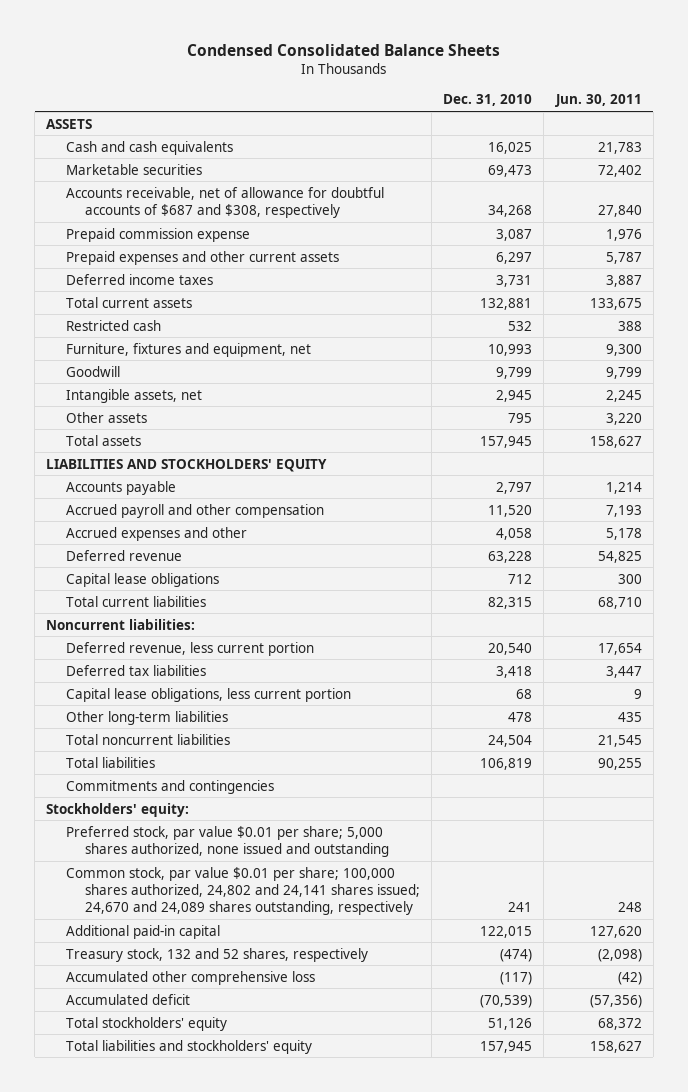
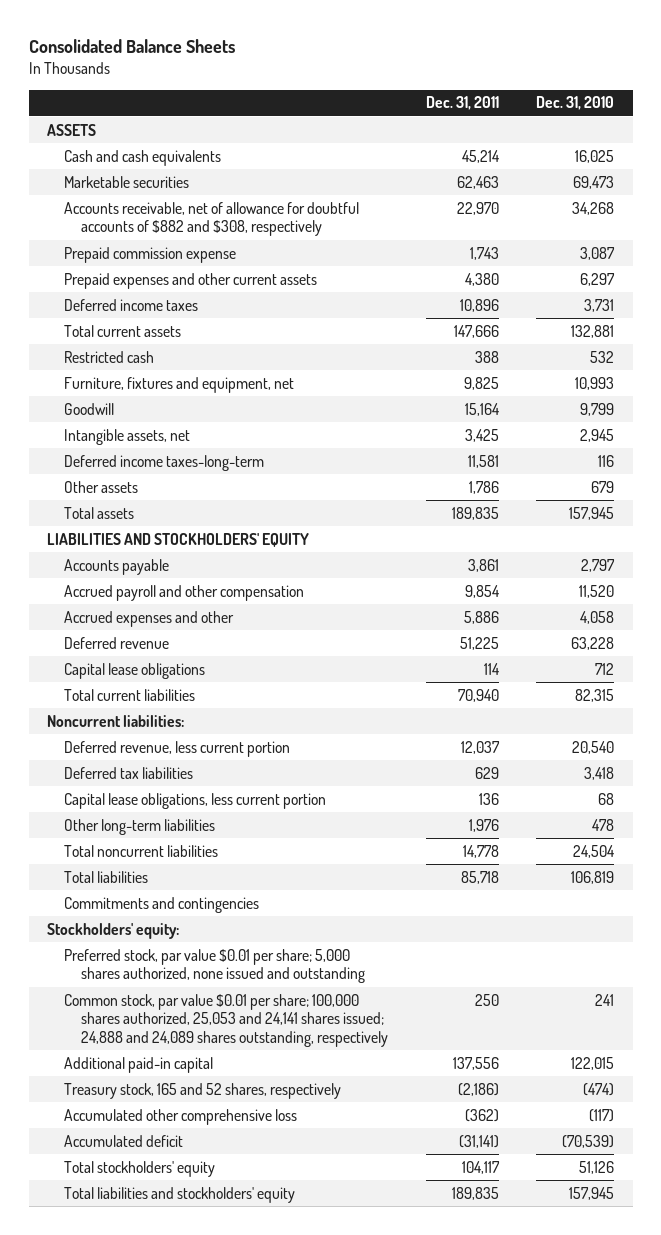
[186,43,500,56] Condensed Consolidated Balance Sheets -> [28,38,235,53] Consolidated Balance Sheets
[554,94,642,108] Jun. 30, 2011 -> none
none -> [425,96,499,111] Dec. 31, 2011
[65,186,384,218] Accounts receivable, net of allowance for doubtful accounts of $687 and $308, respectively -> [64,201,360,237] Accounts receivable, net of allowance for doubtful accounts of $882 and $308, respectively
none -> [64,454,265,471] Deferred income taxes-long-term
[508,412,533,423] 795 -> [591,480,615,493] 679
[65,866,420,916] Common stock, par value $0.01 per share; 100,000 shares authorized, 24,802 and 24,141 shares issued; 24,670 and 24,089 shares outstanding, respectively -> [64,993,389,1047] Common stock, par value $0.01 per share; 100,000 shares authorized, 25,053 and 24,141 shares issued; 24,888 and 24,089 shares outstanding, respectively
[65,947,368,962] Treasury stock, 132 and 52 shares, respectively -> [64,1082,342,1099] Treasury stock, 165 and 52 shares, respectively

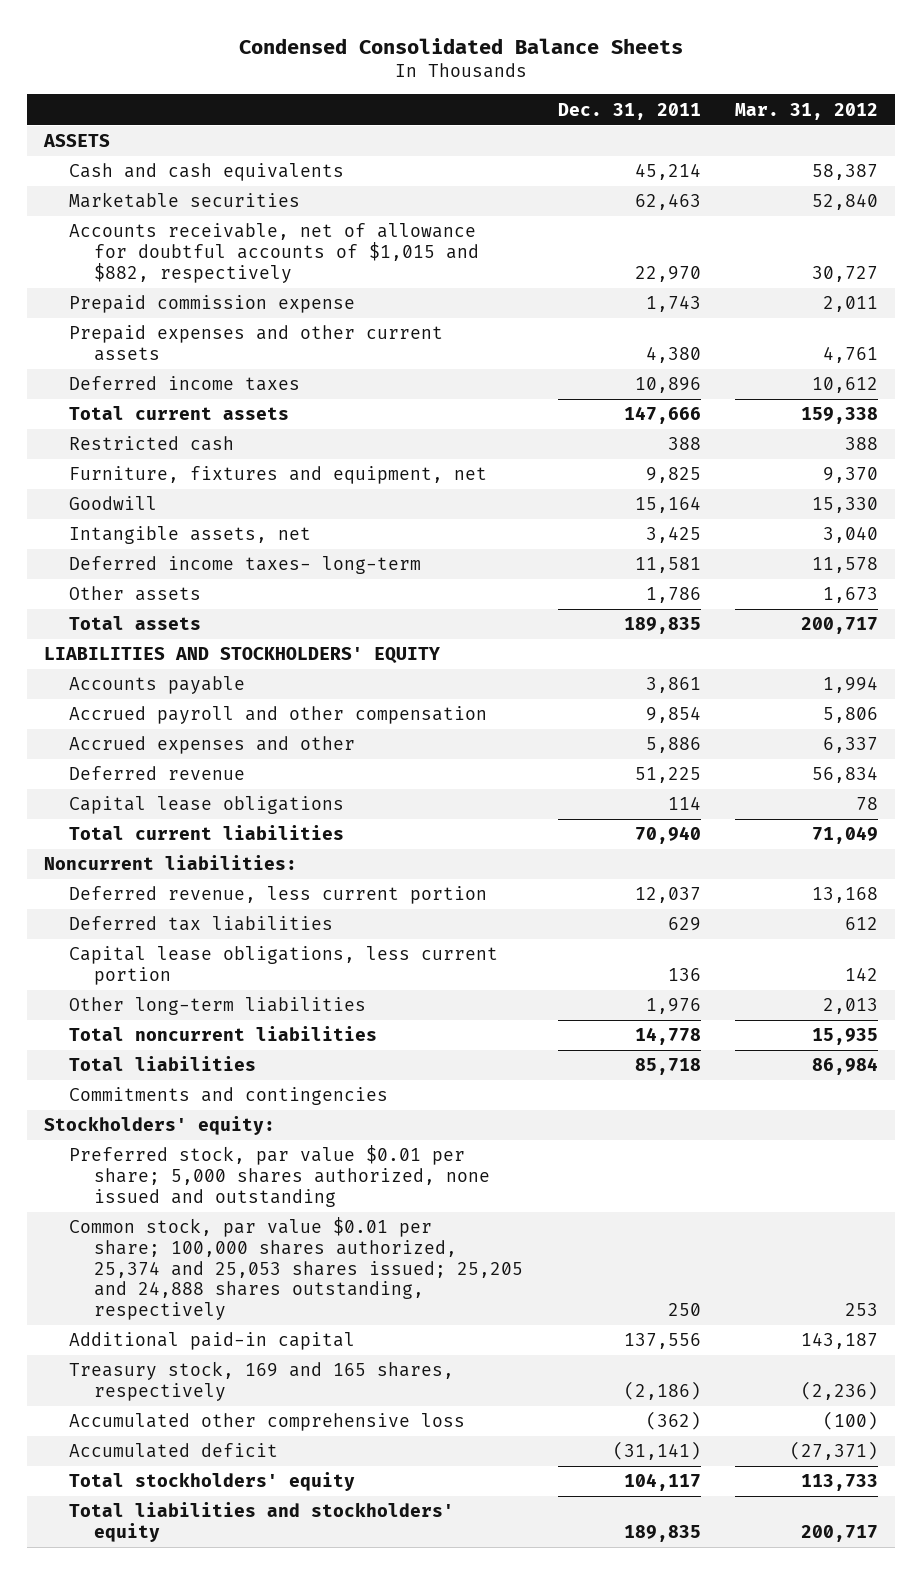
[28,38,235,53] Consolidated Balance Sheets -> [238,37,683,54] Condensed Consolidated Balance Sheets
[536,96,615,111] Dec. 31, 2010 -> none
none -> [735,102,879,120] Mar. 31, 2012
[64,201,360,237] Accounts receivable, net of allowance for doubtful accounts of $882 and $308, respectively -> [69,223,480,283] Accounts receivable, net of allowance for doubtful accounts of $1,015 and $882, respectively
[64,454,265,471] Deferred income taxes-long-term -> [69,556,422,575] Deferred income taxes- long-term
[64,993,389,1047] Common stock, par value $0.01 per share; 100,000 shares authorized, 25,053 and 24,141 shares issued; 24,888 and 24,089 shares outstanding, respectively -> [69,1217,524,1321] Common stock, par value $0.01 per share; 100,000 shares authorized, 25,374 and 25,053 shares issued; 25,205 and 24,888 shares outstanding, respectively
[64,1082,342,1099] Treasury stock, 165 and 52 shares, respectively -> [69,1361,455,1401] Treasury stock, 169 and 165 shares, respectively

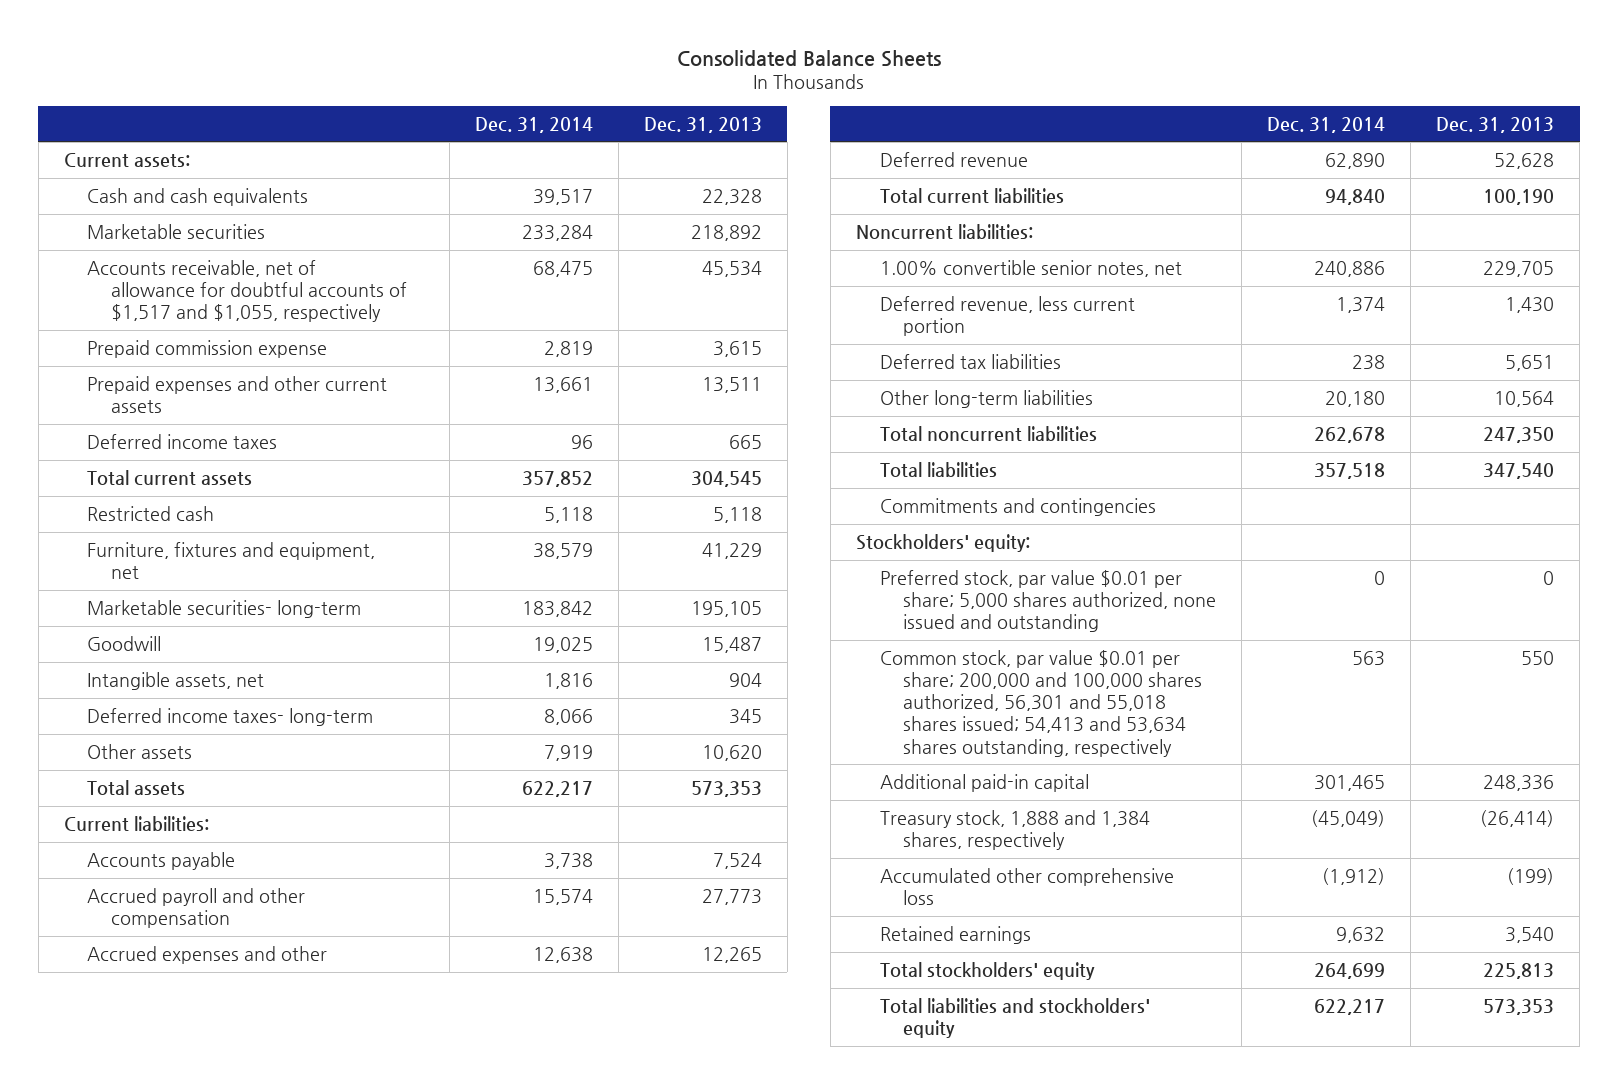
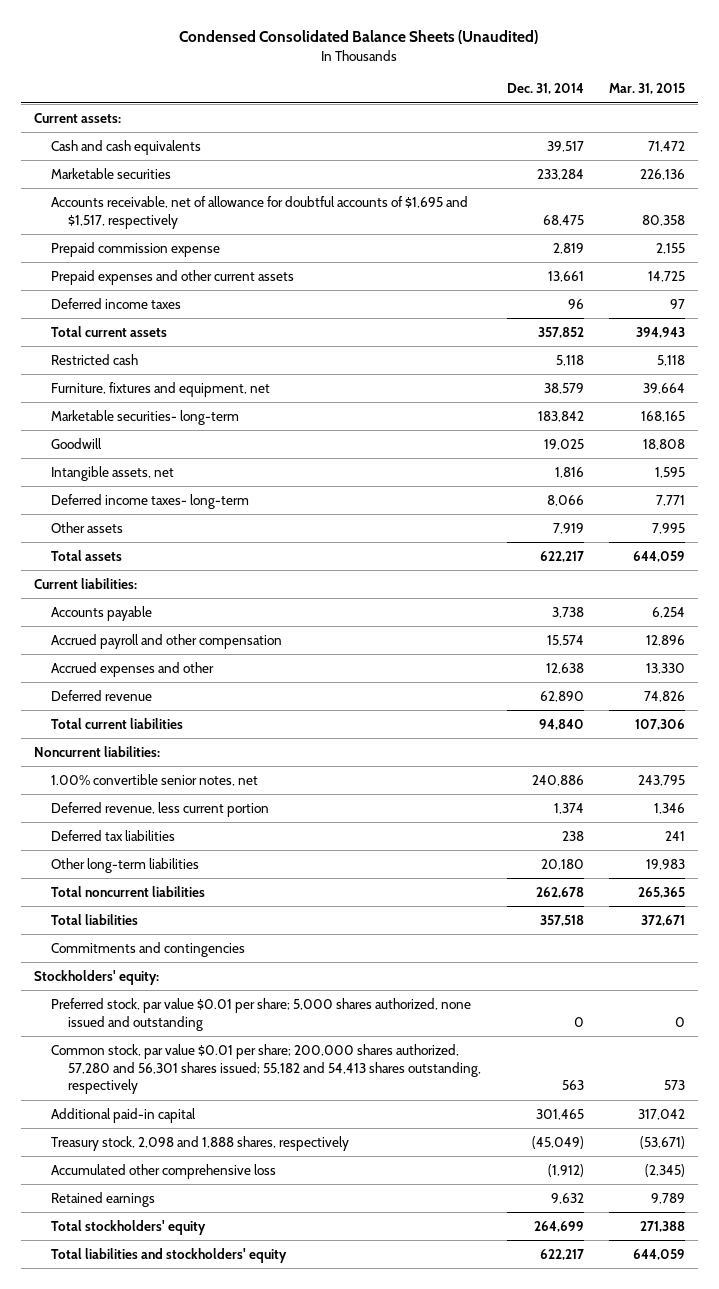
[676,49,941,67] Consolidated Balance Sheets -> [179,30,539,45] Condensed Consolidated Balance Sheets (Unaudited)
[643,116,762,133] Dec. 31, 2013 -> none
none -> [609,83,686,95] Mar. 31, 2015
[87,259,407,323] Accounts receivable, net of allowance for doubtful accounts of $1,517 and $1,055, respectively -> [50,195,468,229] Accounts receivable, net of allowance for doubtful accounts of $1,695 and $1,517, respectively
[879,649,1203,757] Common stock, par value $0.01 per share; 200,000 and 100,000 shares authorized, 56,301 and 55,018 shares issued; 54,413 and 53,634 shares outstanding, respectively -> [50,1043,481,1095] Common stock, par value $0.01 per share; 200,000 shares authorized, 57,280 and 56,301 shares issued; 55,182 and 54,413 shares outstanding, respectively
[879,809,1150,851] Treasury stock, 1,888 and 1,384 shares, respectively -> [50,1135,349,1151] Treasury stock, 2,098 and 1,888 shares, respectively

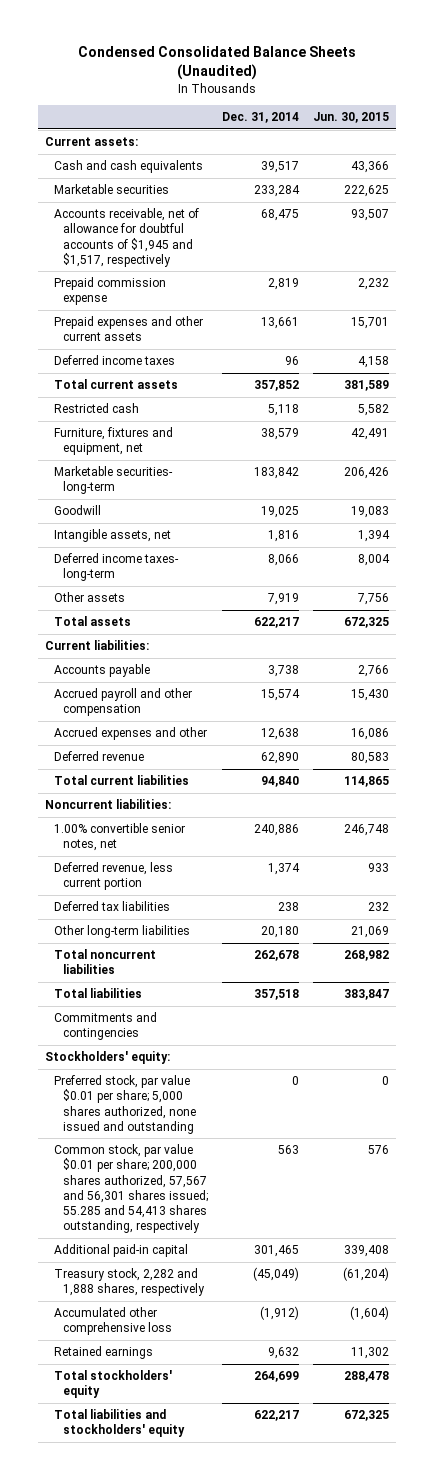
[609,83,686,95] Mar. 31, 2015 -> none
none -> [312,112,389,124] Jun. 30, 2015
[50,195,468,229] Accounts receivable, net of allowance for doubtful accounts of $1,695 and $1,517, respectively -> [53,208,199,267] Accounts receivable, net of allowance for doubtful accounts of $1,945 and $1,517, respectively
[50,1043,481,1095] Common stock, par value $0.01 per share; 200,000 shares authorized, 57,280 and 56,301 shares issued; 55,182 and 54,413 shares outstanding, respectively -> [53,1144,208,1234] Common stock, par value $0.01 per share; 200,000 shares authorized, 57,567 and 56,301 shares issued; 55.285 and 54,413 shares outstanding, respectively
[50,1135,349,1151] Treasury stock, 2,098 and 1,888 shares, respectively -> [53,1268,205,1297] Treasury stock, 2,282 and 1,888 shares, respectively

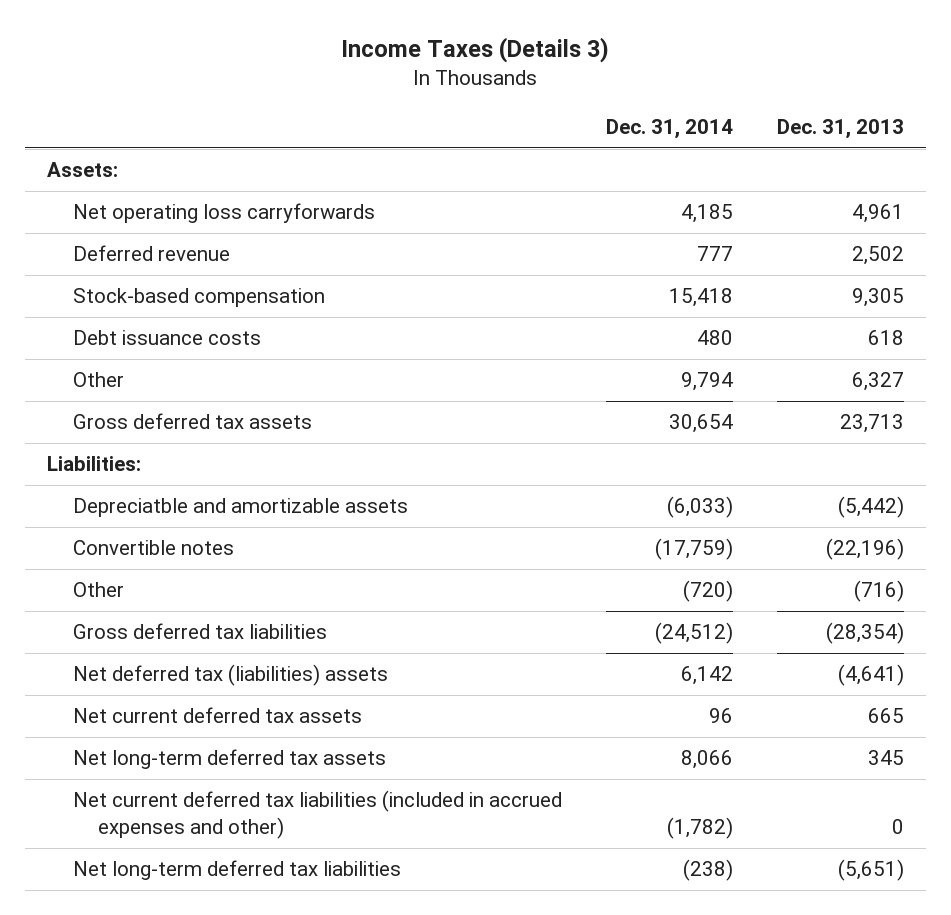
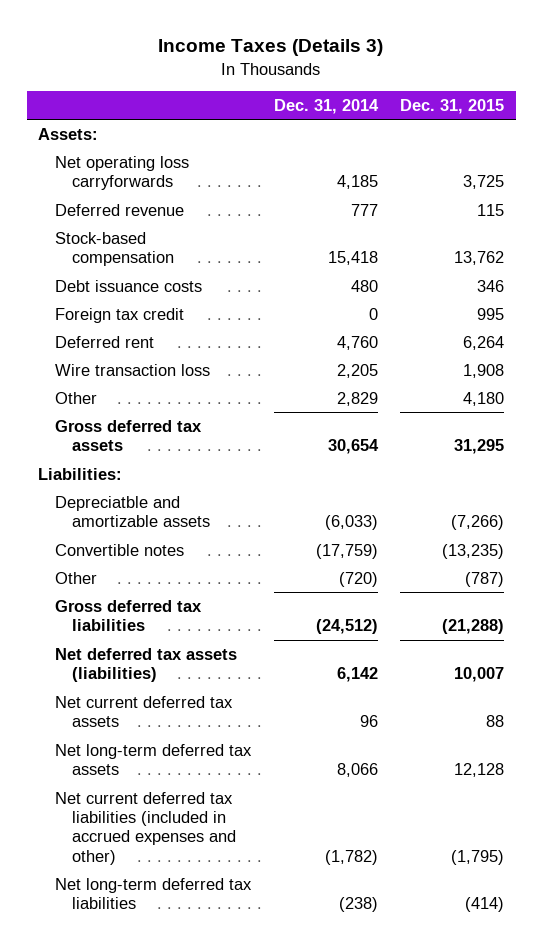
[776,119,904,140] Dec. 31, 2013 -> none
none -> [400,99,505,115] Dec. 31, 2015
none -> [54,307,184,323] Foreign tax credit
none -> [54,335,154,348] Deferred rent
none -> [54,363,210,376] Wire transaction loss
[680,372,733,392] 9,794 -> [336,391,378,406] 2,829
[72,664,388,687] Net deferred tax (liabilities) assets -> [54,647,237,683] Net deferred tax assets (liabilities)

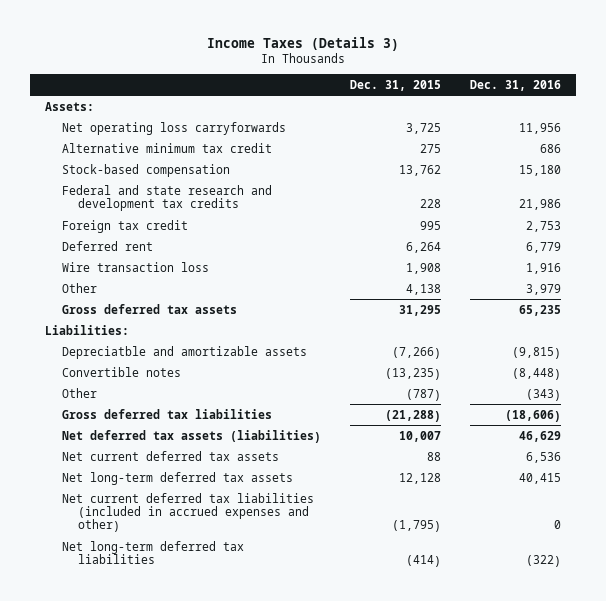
[273,99,379,115] Dec. 31, 2014 -> none
none -> [470,79,562,91] Dec. 31, 2016
[54,203,184,216] Deferred revenue -> none
none -> [61,142,272,153] Alternative minimum tax credit
[54,279,202,292] Debt issuance costs -> none
none -> [61,184,272,211] Federal and state research and development tax credits
[463,391,505,406] 4,180 -> [406,283,442,295] 4,138

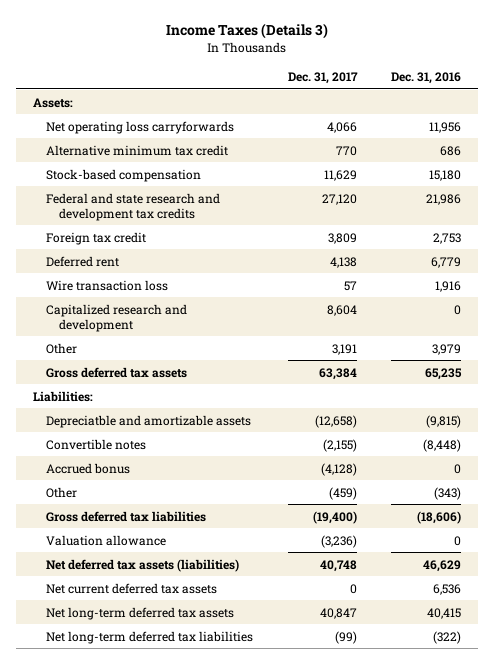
[350,79,442,91] Dec. 31, 2015 -> none
none -> [287,71,358,84] Dec. 31, 2017
none -> [46,303,188,332] Capitalized research and development
none -> [46,462,131,474] Accrued bonus
none -> [46,534,167,546] Valuation allowance
[61,492,314,533] Net current deferred tax liabilities (included in accrued expenses and other) -> none

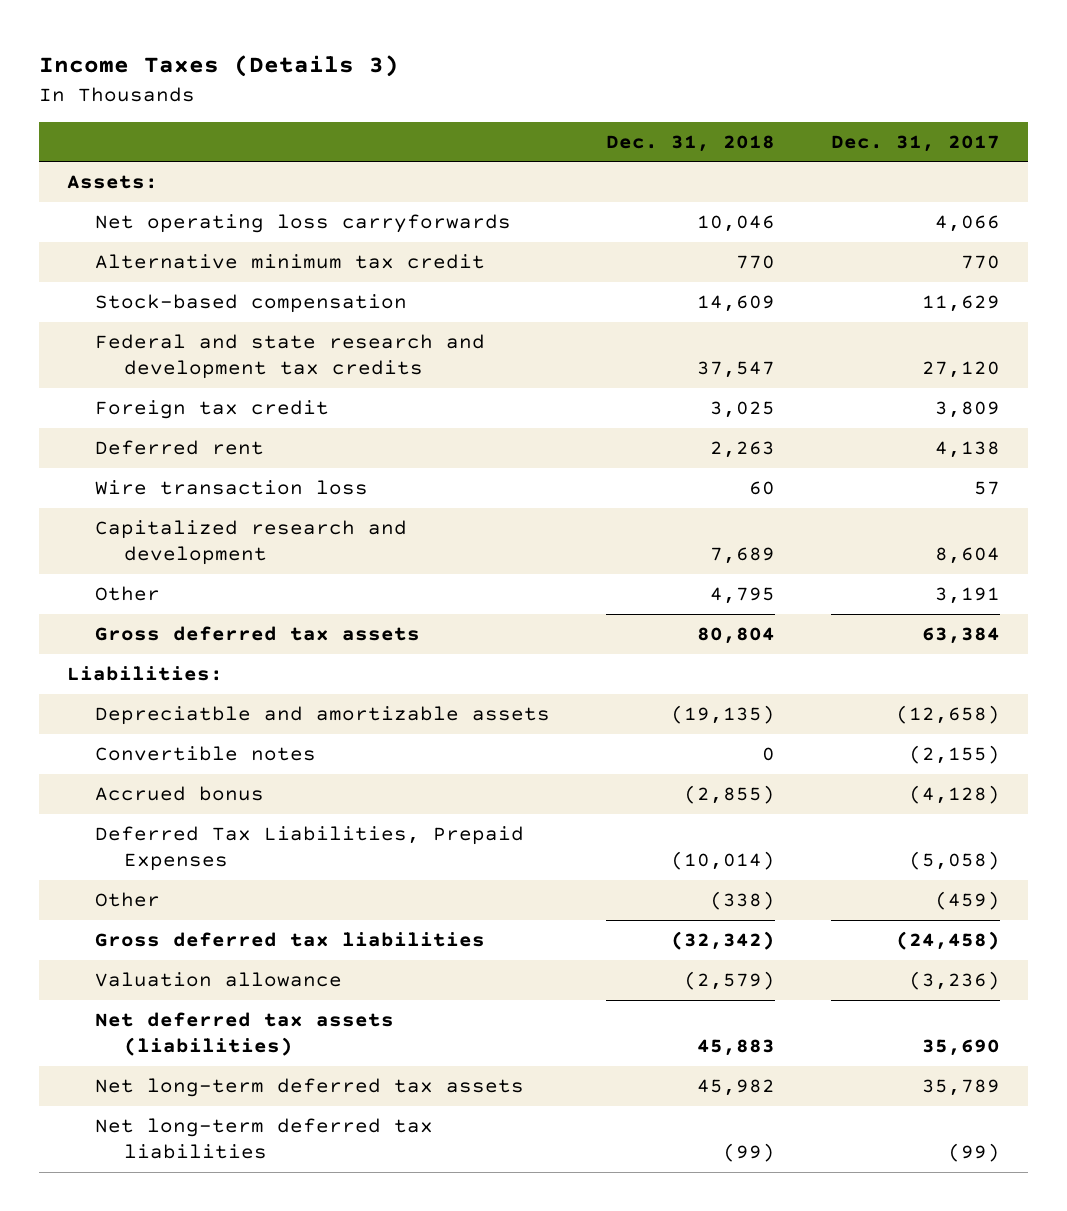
[390,71,461,84] Dec. 31, 2016 -> none
none -> [606,134,776,152] Dec. 31, 2018
none -> [95,826,525,872] Deferred Tax Liabilities, Prepaid Expenses
[312,510,357,524] (19,400) -> [896,931,1001,951] (24,458)
[46,582,218,594] Net current deferred tax assets -> none
[319,559,357,572] 40,748 -> [922,1039,1001,1057] 35,690
[319,607,357,619] 40,847 -> [922,1079,1001,1097] 35,789

